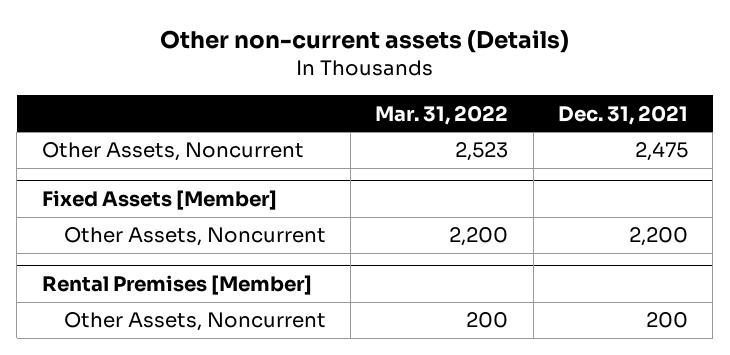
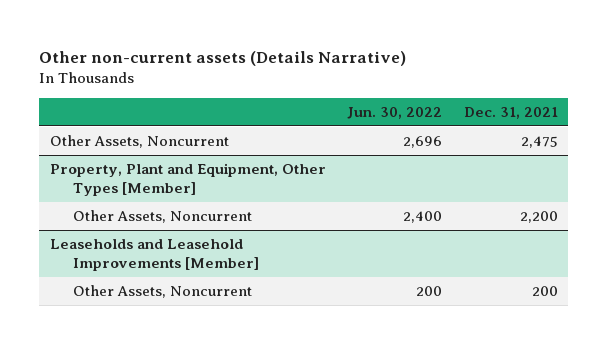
[159,30,569,54] Other non-current assets (Details) -> [39,50,407,66] Other non-current assets (Details Narrative)
[375,104,509,125] Mar. 31, 2022 -> none
none -> [347,106,443,119] Jun. 30, 2022
[41,190,277,211] Fixed Assets [Member] -> [50,163,327,197] Property, Plant and Equipment, Other Types [Member]
[41,275,312,296] Rental Premises [Member] -> [50,239,260,272] Leaseholds and Leasehold Improvements [Member]

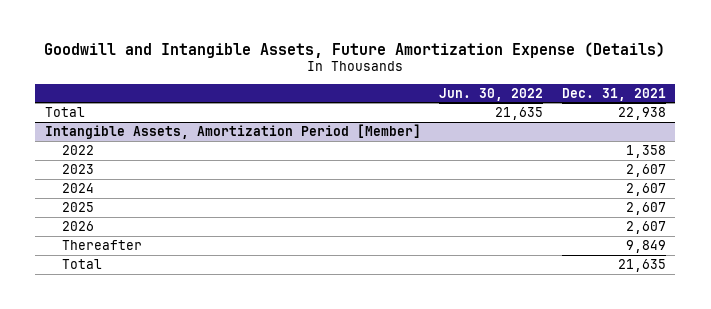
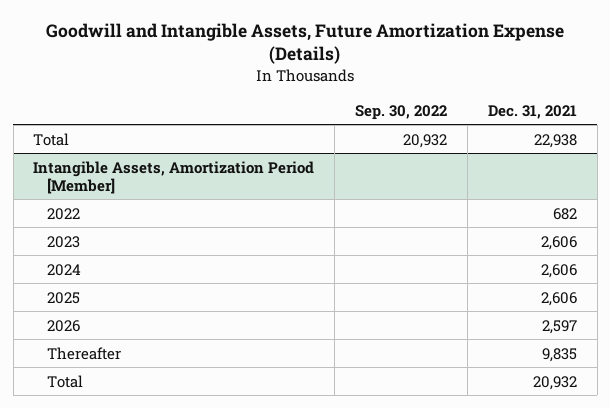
[439,87,544,101] Jun. 30, 2022 -> none
none -> [355,104,448,120] Sep. 30, 2022
[626,144,667,158] 1,358 -> [552,207,577,220] 682
[626,163,667,177] 2,607 -> [540,235,577,250] 2,606
[626,182,667,196] 2,607 -> [540,263,577,278] 2,606
[626,201,667,215] 2,607 -> [540,291,577,306] 2,606
[626,220,667,234] 2,607 -> [541,319,577,334] 2,597
[626,239,667,253] 9,849 -> [541,347,577,362] 9,835
[618,258,667,272] 21,635 -> [532,375,577,390] 20,932

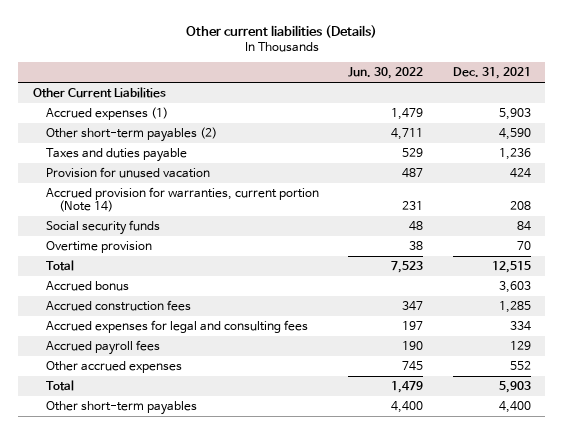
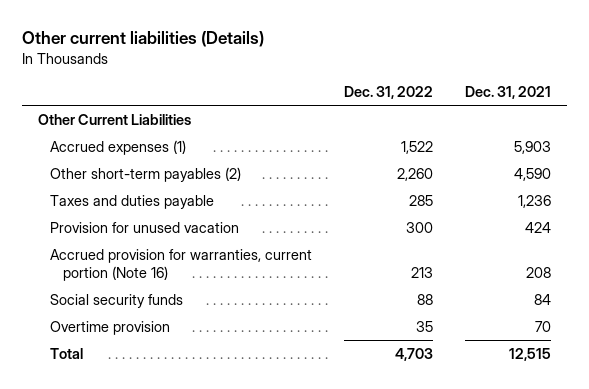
[348,67,424,80] Jun. 30, 2022 -> none
none -> [344,86,434,100] Dec. 31, 2022
[46,186,320,213] Accrued provision for warranties, current portion (Note 14) -> [50,248,313,282] Accrued provision for warranties, current portion (Note 16)
[46,280,130,291] Accrued bonus -> none
[46,299,192,311] Accrued construction fees -> none
[46,319,309,333] Accrued expenses for legal and consulting fees -> none
[46,339,161,355] Accrued payroll fees -> none
[46,360,183,373] Other accrued expenses -> none
[46,379,75,391] Total -> none
[46,400,198,415] Other short-term payables -> none

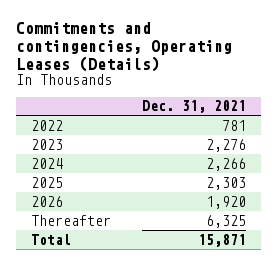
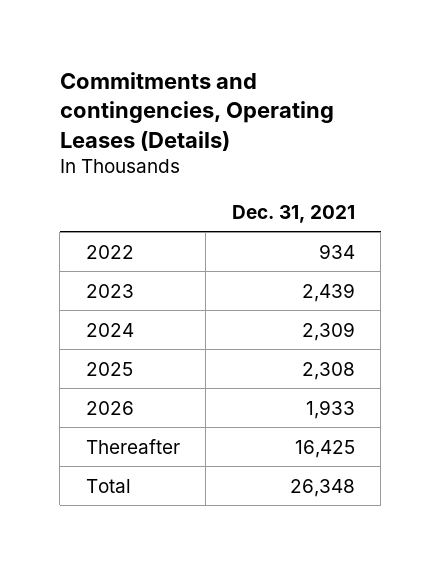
[221,119,246,131] 781 -> [318,243,355,259] 934
[205,138,246,152] 2,276 -> [301,282,355,302] 2,439
[205,157,246,171] 2,266 -> [301,321,355,341] 2,309
[205,176,246,190] 2,303 -> [301,361,355,380] 2,308
[205,195,246,209] 1,920 -> [305,399,355,419] 1,933
[205,214,246,228] 6,325 -> [294,439,355,458] 16,425
[197,233,246,247] 15,871 -> [289,478,355,497] 26,348

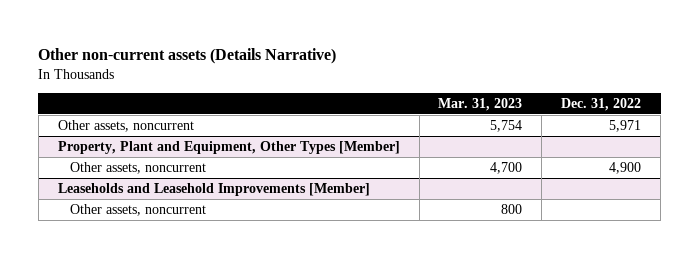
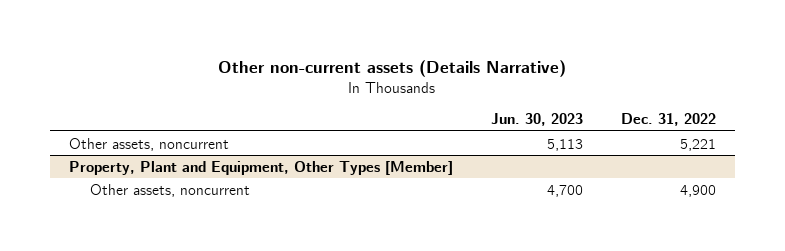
[438,98,523,112] Mar. 31, 2023 -> none
none -> [490,112,583,126] Jun. 30, 2023
[609,119,642,132] 5,971 -> [679,138,716,151] 5,221
[57,182,370,196] Leaseholds and Leasehold Improvements [Member] -> none
[70,203,207,216] Other assets, noncurrent -> none

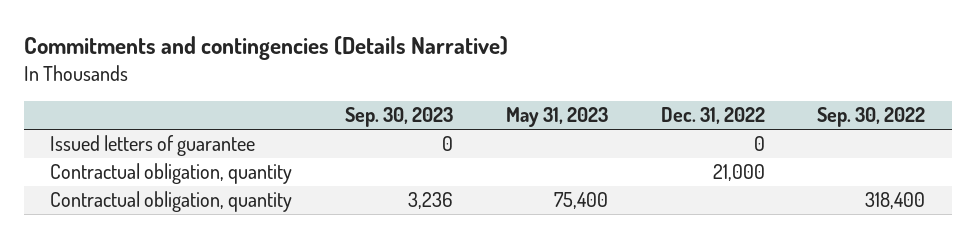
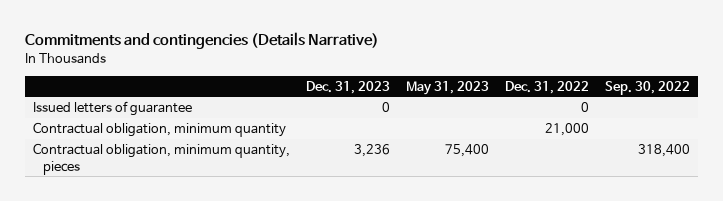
[344,107,453,128] Sep. 30, 2023 -> none
none -> [306,80,391,94] Dec. 31, 2023
[50,163,293,185] Contractual obligation, quantity -> [32,121,286,137] Contractual obligation, minimum quantity
[50,191,293,213] Contractual obligation, quantity -> [32,142,290,175] Contractual obligation, minimum quantity, pieces

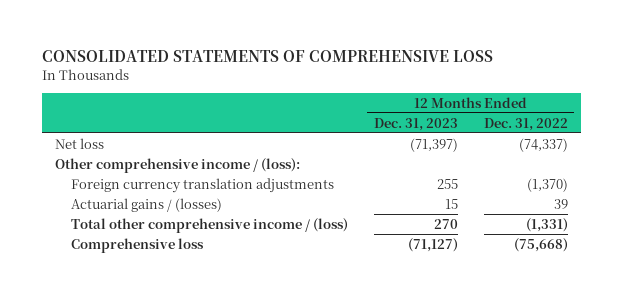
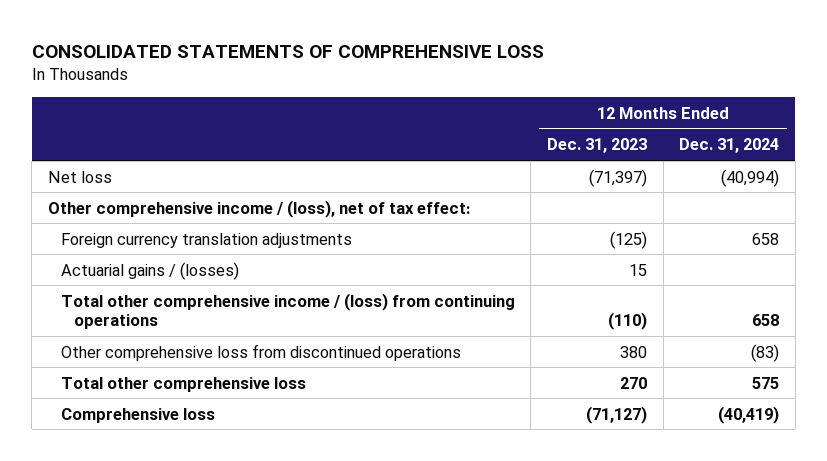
[483,117,568,131] Dec. 31, 2022 -> none
none -> [679,138,780,154] Dec. 31, 2024
[55,157,301,173] Other comprehensive income / (loss): -> [47,199,470,218] Other comprehensive income / (loss), net of tax effect:
[436,178,458,189] 255 -> [609,230,647,249] (125)
none -> [60,292,515,330] Total other comprehensive income / (loss) from continuing operations
none -> [60,343,461,361] Other comprehensive loss from discontinued operations
[70,217,348,233] Total other comprehensive income / (loss) -> [60,376,306,392] Total other comprehensive loss

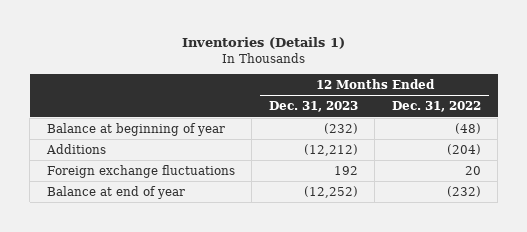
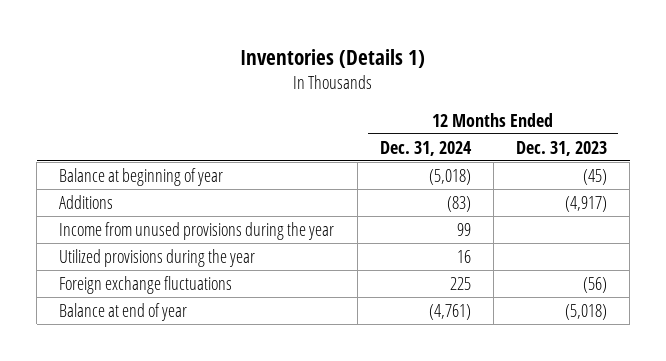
[391,101,481,113] Dec. 31, 2022 -> none
none -> [379,140,472,156] Dec. 31, 2024
[323,122,358,134] (232) -> [583,168,608,185] (45)
[303,143,358,156] (12,212) -> [565,195,608,212] (4,917)
none -> [59,221,335,240] Income from unused provisions during the year
none -> [59,248,256,267] Utilized provisions during the year
[333,165,358,175] 192 -> [583,276,608,293] (56)
[303,185,358,198] (12,252) -> [565,303,608,320] (5,018)

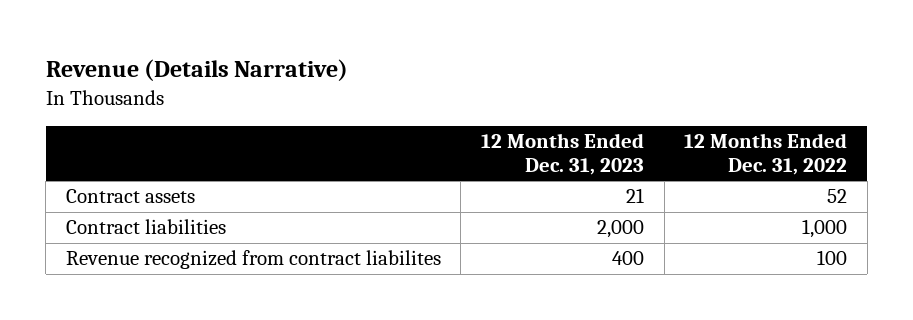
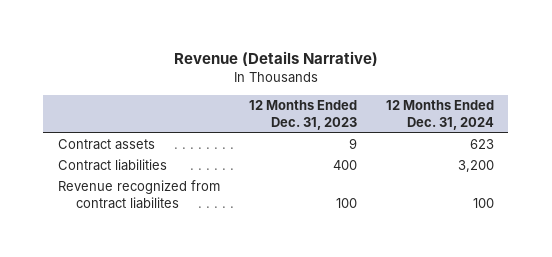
[684,132,848,175] 12 Months Ended Dec. 31, 2022 -> none
none -> [385,100,494,131] 12 Months Ended Dec. 31, 2024
[625,188,644,204] 21 -> [348,138,357,150] 9
[596,220,644,239] 2,000 -> [332,160,357,171] 400
[611,251,644,266] 400 -> [335,198,357,209] 100

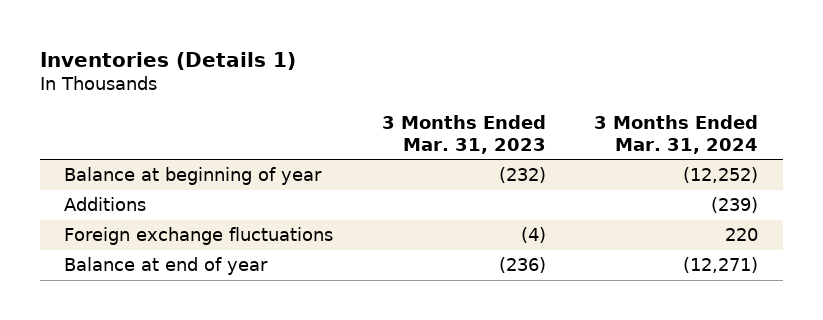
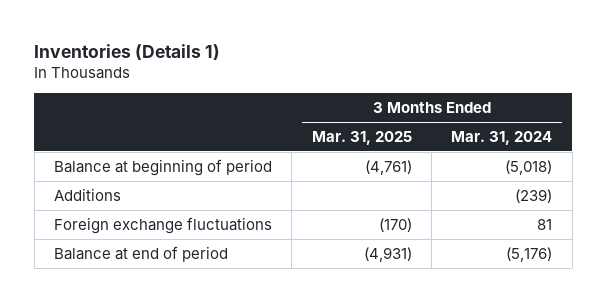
[381,114,546,154] 3 Months Ended Mar. 31, 2023 -> none
none -> [311,131,412,146] Mar. 31, 2025
[64,167,323,186] Balance at beginning of year -> [54,158,273,176] Balance at beginning of period
[683,167,759,184] (12,252) -> [505,159,553,175] (5,018)
[725,228,759,242] 220 -> [537,218,553,230] 81
[64,257,269,276] Balance at end of year -> [54,245,229,262] Balance at end of period
[683,257,759,274] (12,271) -> [506,246,553,262] (5,176)

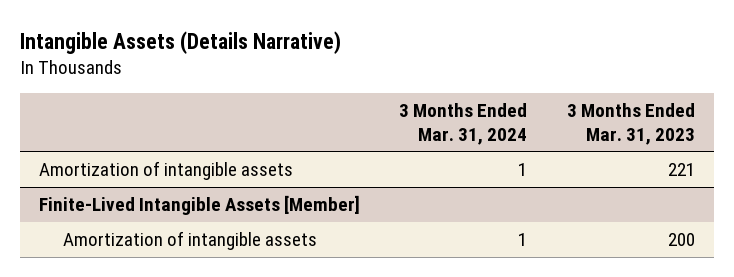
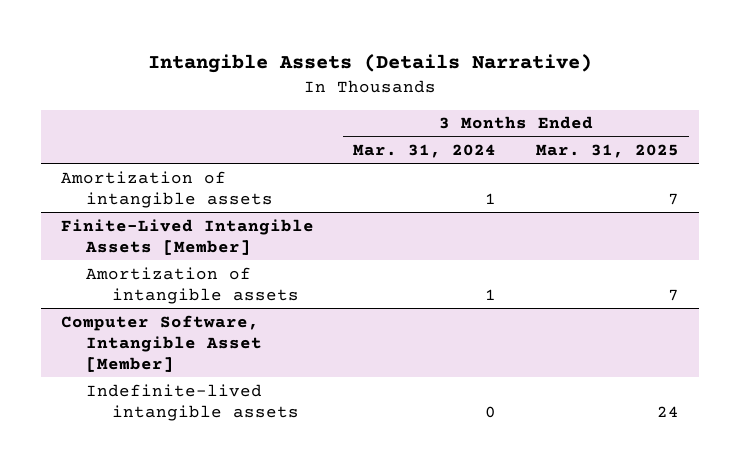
[566,103,695,145] 3 Months Ended Mar. 31, 2023 -> none
none -> [535,143,679,158] Mar. 31, 2025
none -> [60,314,263,373] Computer Software, Intangible Asset [Member]
none -> [86,383,299,421] Indefinite-lived intangible assets

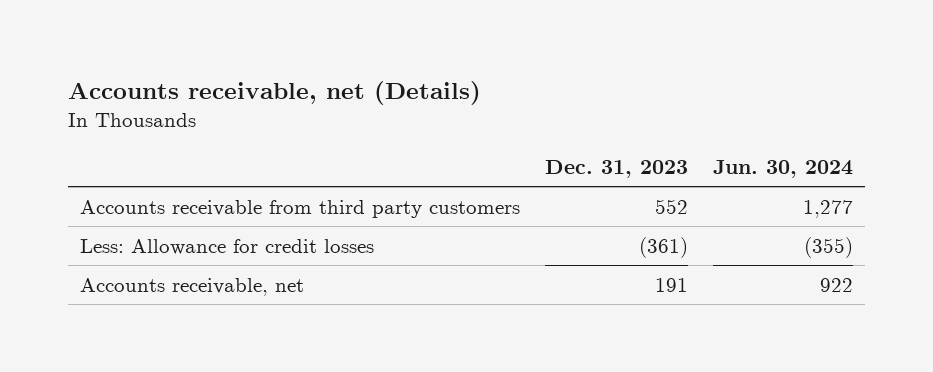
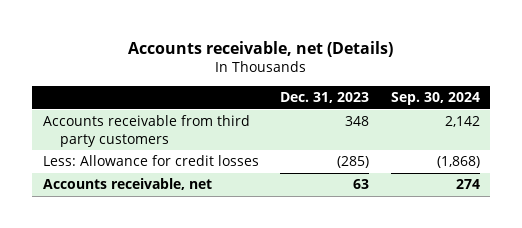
[712,159,853,178] Jun. 30, 2024 -> none
none -> [390,92,480,106] Sep. 30, 2024
[654,198,688,214] 552 -> [345,116,370,127] 348
[638,236,688,258] (361) -> [337,156,370,169] (285)
[654,277,688,292] 191 -> [353,179,370,190] 63

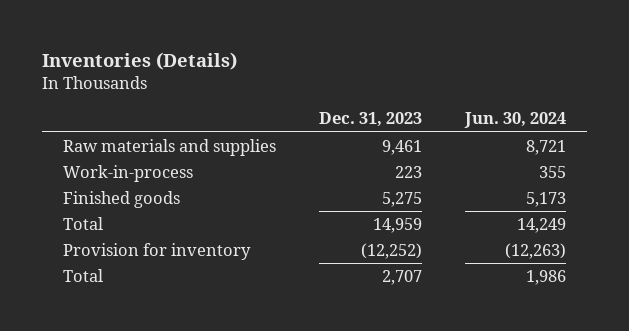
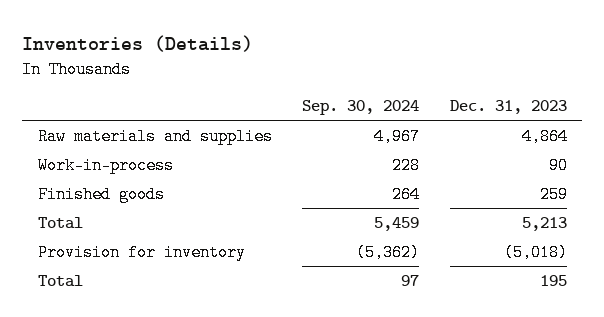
[463,112,566,129] Jun. 30, 2024 -> none
none -> [302,100,420,116] Sep. 30, 2024
[382,139,423,155] 9,461 -> [521,127,568,145] 4,864
[395,165,423,178] 223 -> [548,156,568,174] 90
[382,191,423,207] 5,275 -> [539,185,568,203] 259
[373,217,423,233] 14,959 -> [521,216,567,231] 5,213
[361,242,423,259] (12,252) -> [503,243,568,261] (5,018)
[382,269,423,285] 2,707 -> [539,274,567,286] 195

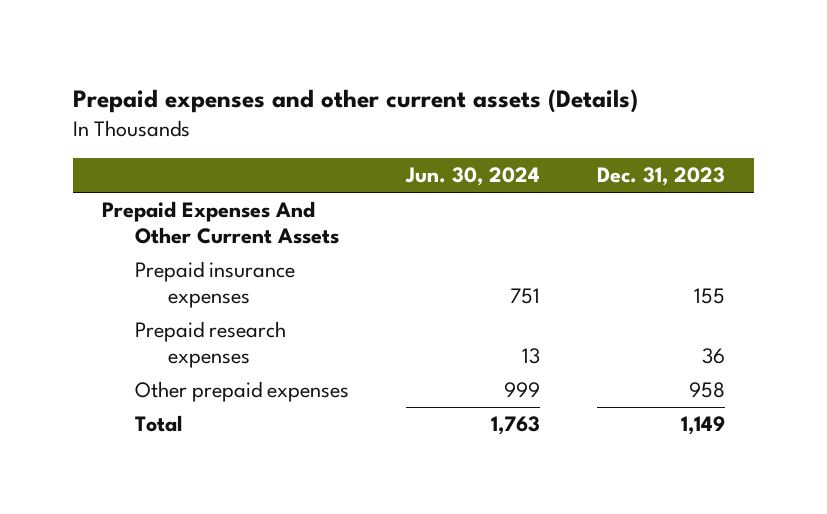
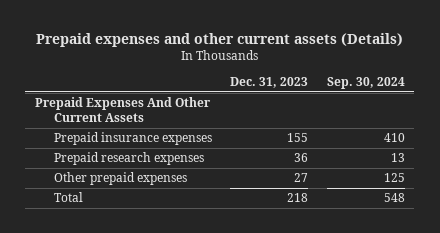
[405,167,541,187] Jun. 30, 2024 -> none
none -> [326,77,405,90] Sep. 30, 2024
[689,382,726,399] 958 -> [294,173,309,183] 27
[681,416,726,436] 1,149 -> [287,193,309,203] 218

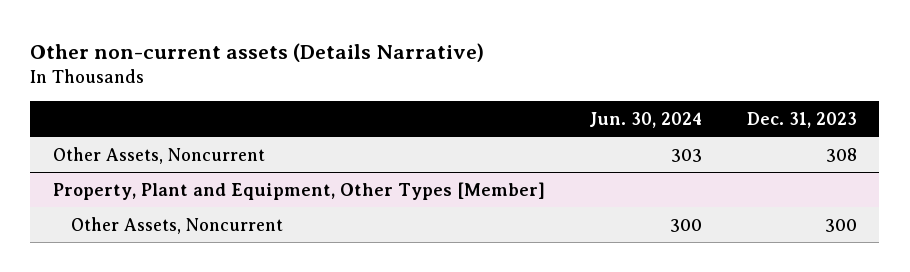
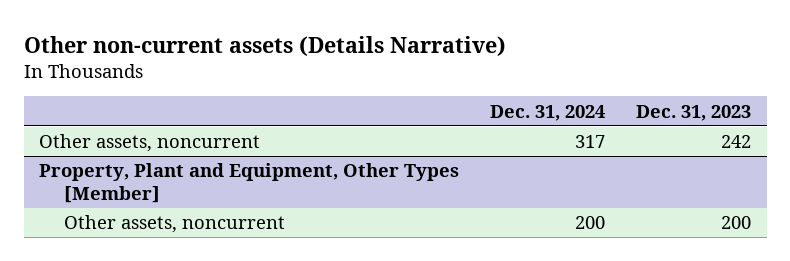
[589,111,703,128] Jun. 30, 2024 -> none
none -> [490,104,606,121] Dec. 31, 2024
[52,146,265,164] Other Assets, Noncurrent -> [39,134,261,153] Other assets, noncurrent
[826,147,858,162] 308 -> [721,135,752,149] 242
[70,216,283,234] Other Assets, Noncurrent -> [64,215,286,234] Other assets, noncurrent
[825,218,858,232] 300 -> [721,216,752,230] 200

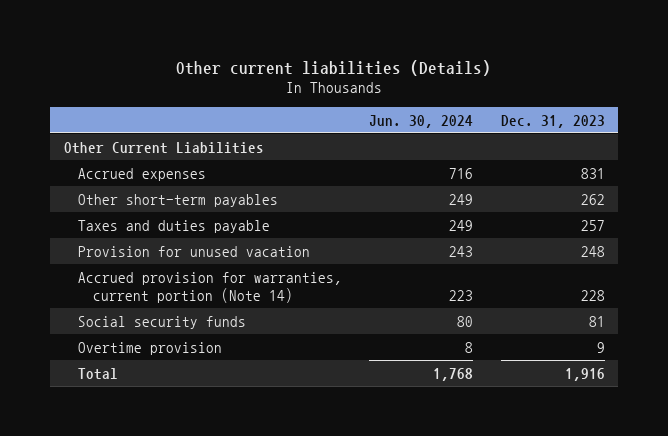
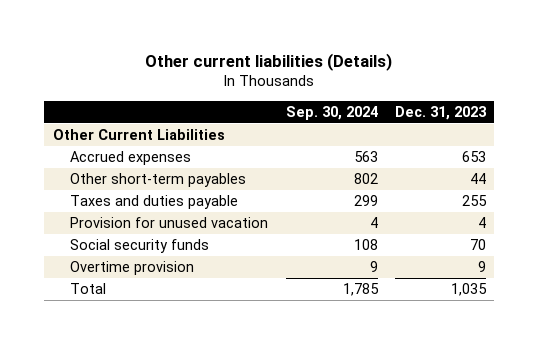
[369,114,474,128] Jun. 30, 2024 -> none
none -> [285,105,378,120] Sep. 30, 2024
[78,271,343,303] Accrued provision for warranties, current portion (Note 14) -> none
[580,167,605,179] 831 -> [461,151,486,163] 653
[580,193,605,205] 262 -> [469,173,486,185] 44
[580,219,605,231] 257 -> [461,195,487,207] 255
[580,245,605,257] 248 -> [477,217,486,229] 4
[588,315,605,327] 81 -> [469,239,486,251] 70
[564,367,605,381] 1,916 -> [450,283,487,297] 1,035

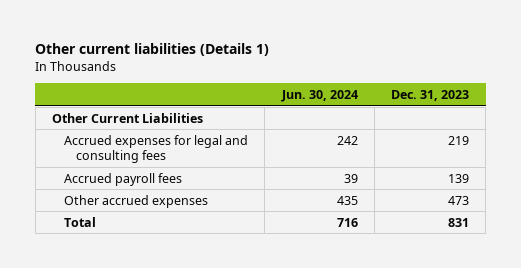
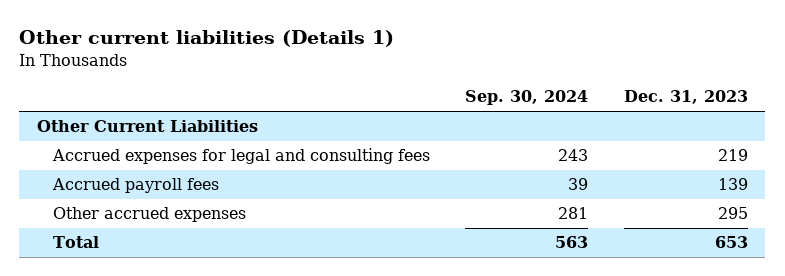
[280,90,358,103] Jun. 30, 2024 -> none
none -> [465,90,589,106] Sep. 30, 2024
[448,195,470,205] 473 -> [717,207,748,220] 295
[448,217,470,227] 831 -> [714,236,748,249] 653

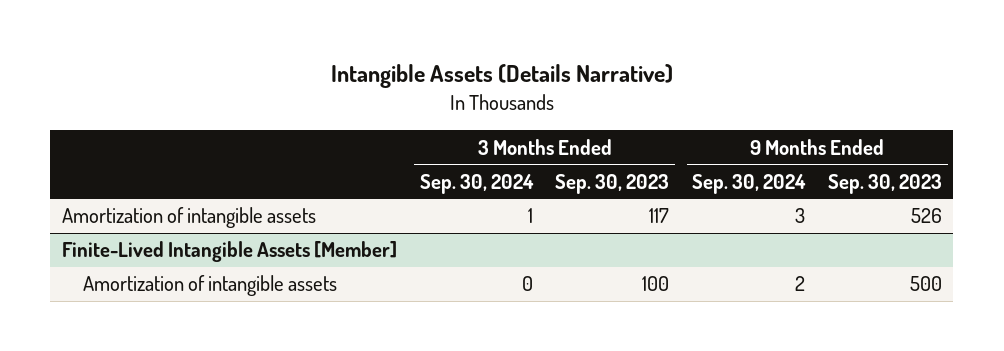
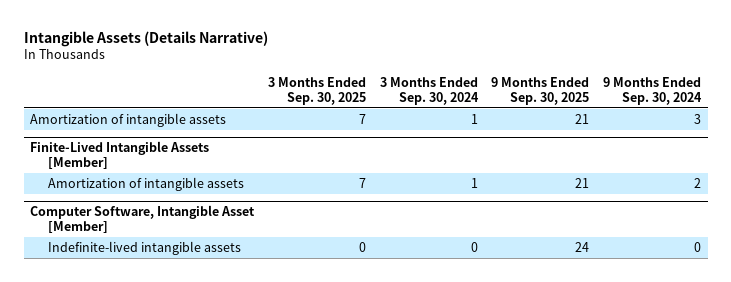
[555,173,670,194] Sep. 30, 2023 -> none
[828,173,943,194] Sep. 30, 2023 -> none
none -> [268,76,367,105] 3 Months Ended Sep. 30, 2025
none -> [491,76,590,105] 9 Months Ended Sep. 30, 2025
[521,276,533,292] 0 -> [470,178,478,189] 1
none -> [30,205,256,234] Computer Software, Intangible Asset [Member]
none -> [47,241,241,256] Indefinite-lived intangible assets

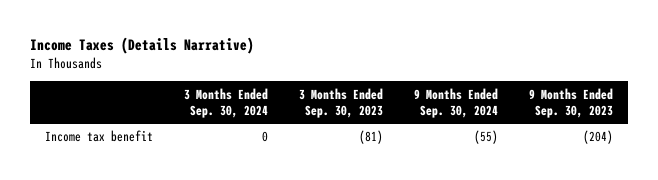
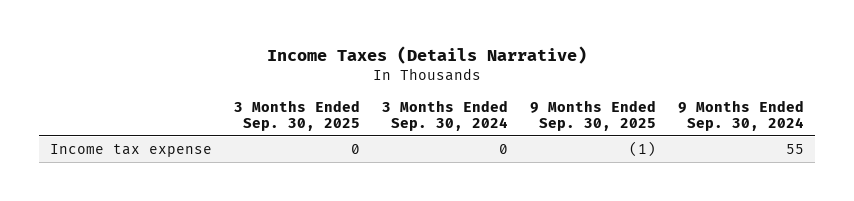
[299,87,384,118] 3 Months Ended Sep. 30, 2023 -> none
[528,87,613,118] 9 Months Ended Sep. 30, 2023 -> none
none -> [233,99,360,132] 3 Months Ended Sep. 30, 2025
none -> [529,99,656,132] 9 Months Ended Sep. 30, 2025
[45,130,154,143] Income tax benefit -> [49,144,212,158] Income tax expense
[474,130,499,145] (55) -> [785,144,804,155] 55

